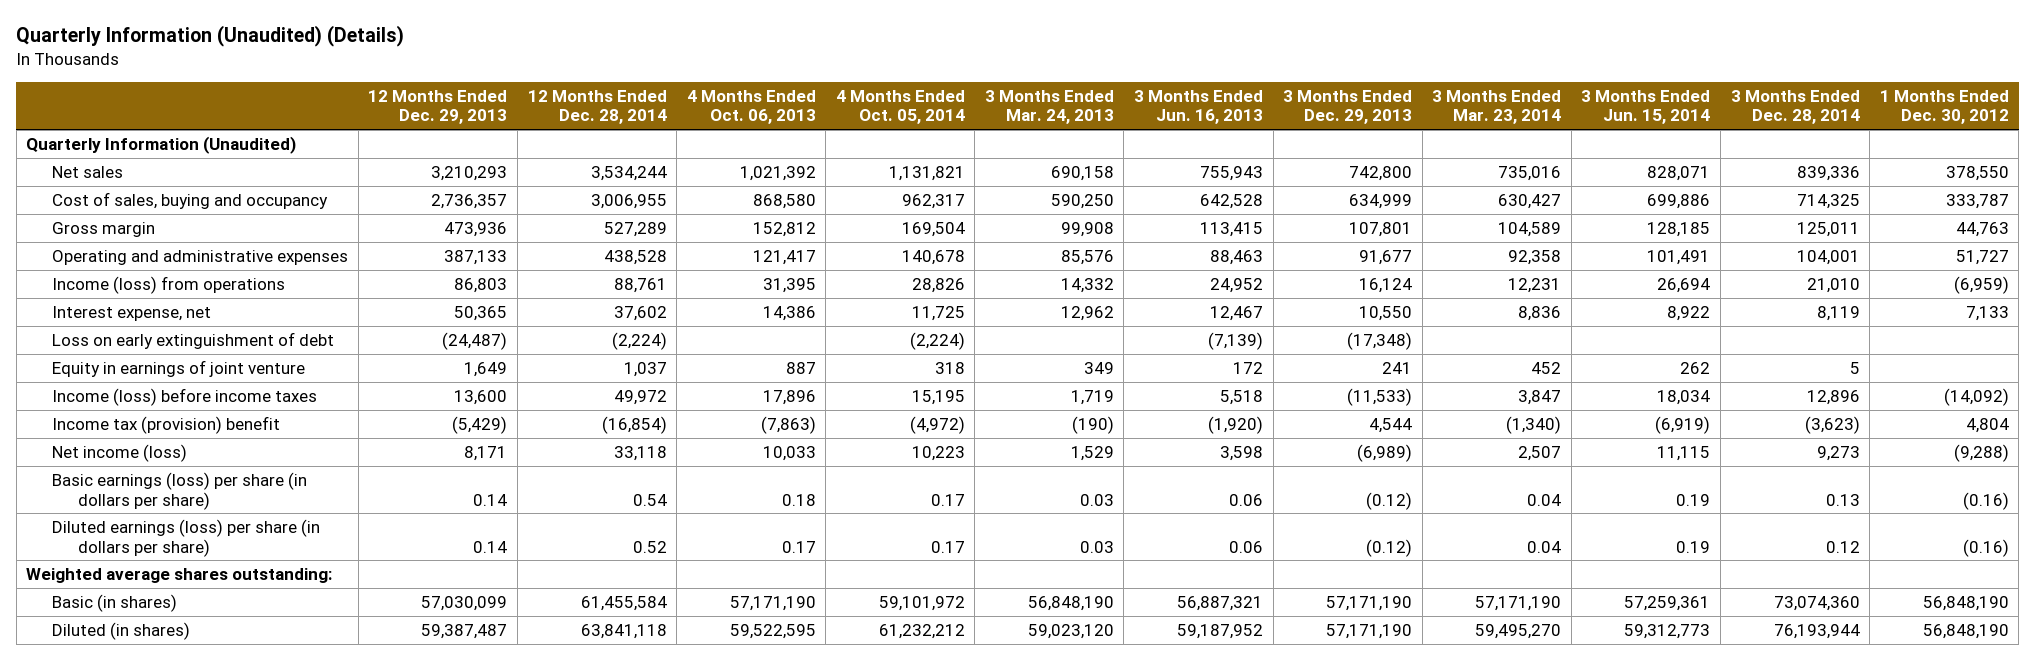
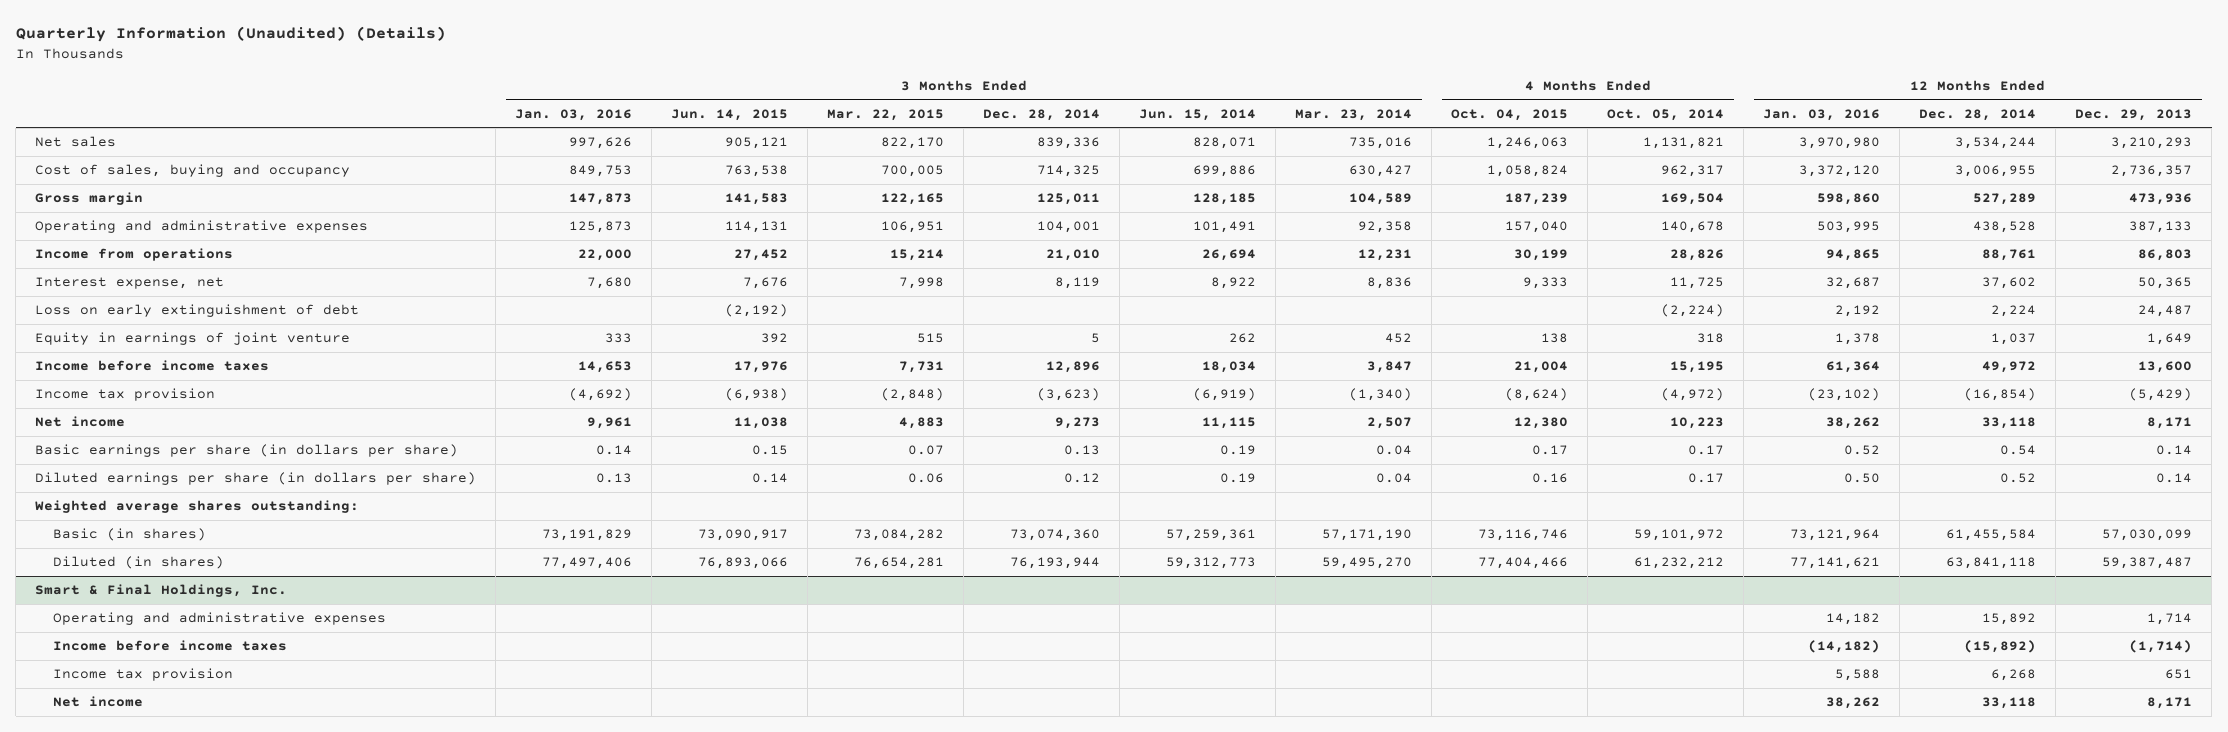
[686,89,816,125] 4 Months Ended Oct. 06, 2013 -> none
[984,89,1114,125] 3 Months Ended Mar. 24, 2013 -> none
[1134,89,1264,125] 3 Months Ended Jun. 16, 2013 -> none
[1283,89,1413,125] 3 Months Ended Dec. 29, 2013 -> none
[1879,89,2009,125] 1 Months Ended Dec. 30, 2012 -> none
none -> [515,108,633,121] Jan. 03, 2016
none -> [671,108,789,121] Jun. 14, 2015
none -> [827,108,945,121] Mar. 22, 2015
none -> [1451,108,1569,121] Oct. 04, 2015
none -> [1763,108,1881,121] Jan. 03, 2016
[26,135,297,154] Quarterly Information (Unaudited) -> none
[52,275,286,294] Income (loss) from operations -> [35,248,234,262] Income from operations
[442,331,508,350] (24,487) -> [2138,305,2193,318] 24,487
[611,331,667,350] (2,224) -> [1991,305,2037,318] 2,224
[52,387,318,406] Income (loss) before income taxes -> [35,360,270,372] Income before income taxes
[52,415,281,434] Income tax (provision) benefit -> [35,388,216,402] Income tax provision
[52,443,188,462] Net income (loss) -> [35,416,126,428] Net income
[52,471,308,510] Basic earnings (loss) per share (in dollars per share) -> [35,444,459,458] Basic earnings per share (in dollars per share)
[52,518,321,557] Diluted earnings (loss) per share (in dollars per share) -> [35,472,477,486] Diluted earnings per share (in dollars per share)
none -> [35,584,288,598] Smart & Final Holdings, Inc.
none -> [52,612,386,626] Operating and administrative expenses
none -> [52,640,287,652] Income before income taxes
none -> [52,668,233,682] Income tax provision
none -> [52,696,143,708] Net income

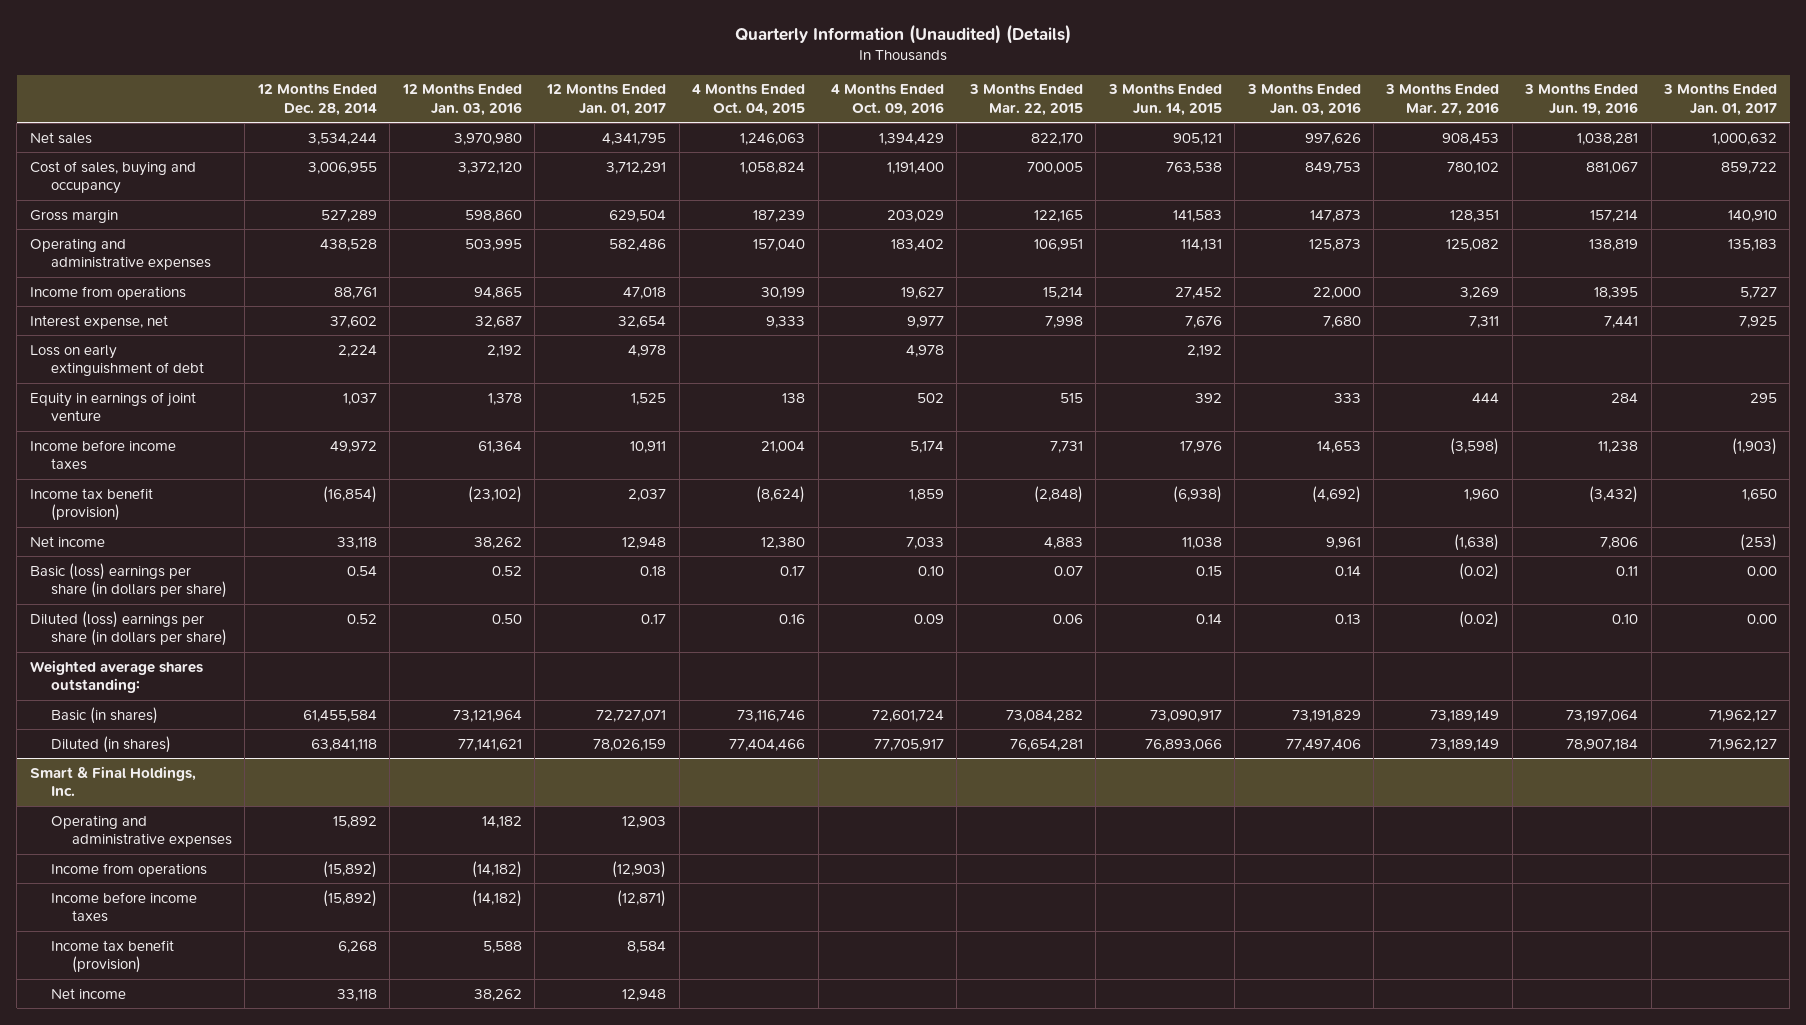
[983,108,1101,121] Dec. 28, 2014 -> none
[1139,108,1257,121] Jun. 15, 2014 -> none
[1295,108,1413,121] Mar. 23, 2014 -> none
[1607,108,1725,121] Oct. 05, 2014 -> none
[2075,108,2193,121] Dec. 29, 2013 -> none
none -> [546,83,667,117] 12 Months Ended Jan. 01, 2017
none -> [831,83,945,117] 4 Months Ended Oct. 09, 2016
none -> [1385,83,1500,117] 3 Months Ended Mar. 27, 2016
none -> [1524,83,1639,117] 3 Months Ended Jun. 19, 2016
none -> [1662,83,1777,117] 3 Months Ended Jan. 01, 2017
[725,304,789,318] (2,192) -> [1186,344,1222,357] 2,192
[35,388,216,402] Income tax provision -> [29,487,153,522] Income tax benefit (provision)
[35,444,459,458] Basic earnings per share (in dollars per share) -> [29,562,227,599] Basic (loss) earnings per share (in dollars per share)
[35,472,477,486] Diluted earnings per share (in dollars per share) -> [29,610,227,647] Diluted (loss) earnings per share (in dollars per share)
none -> [50,862,207,877] Income from operations
[52,668,233,682] Income tax provision -> [50,939,174,974] Income tax benefit (provision)

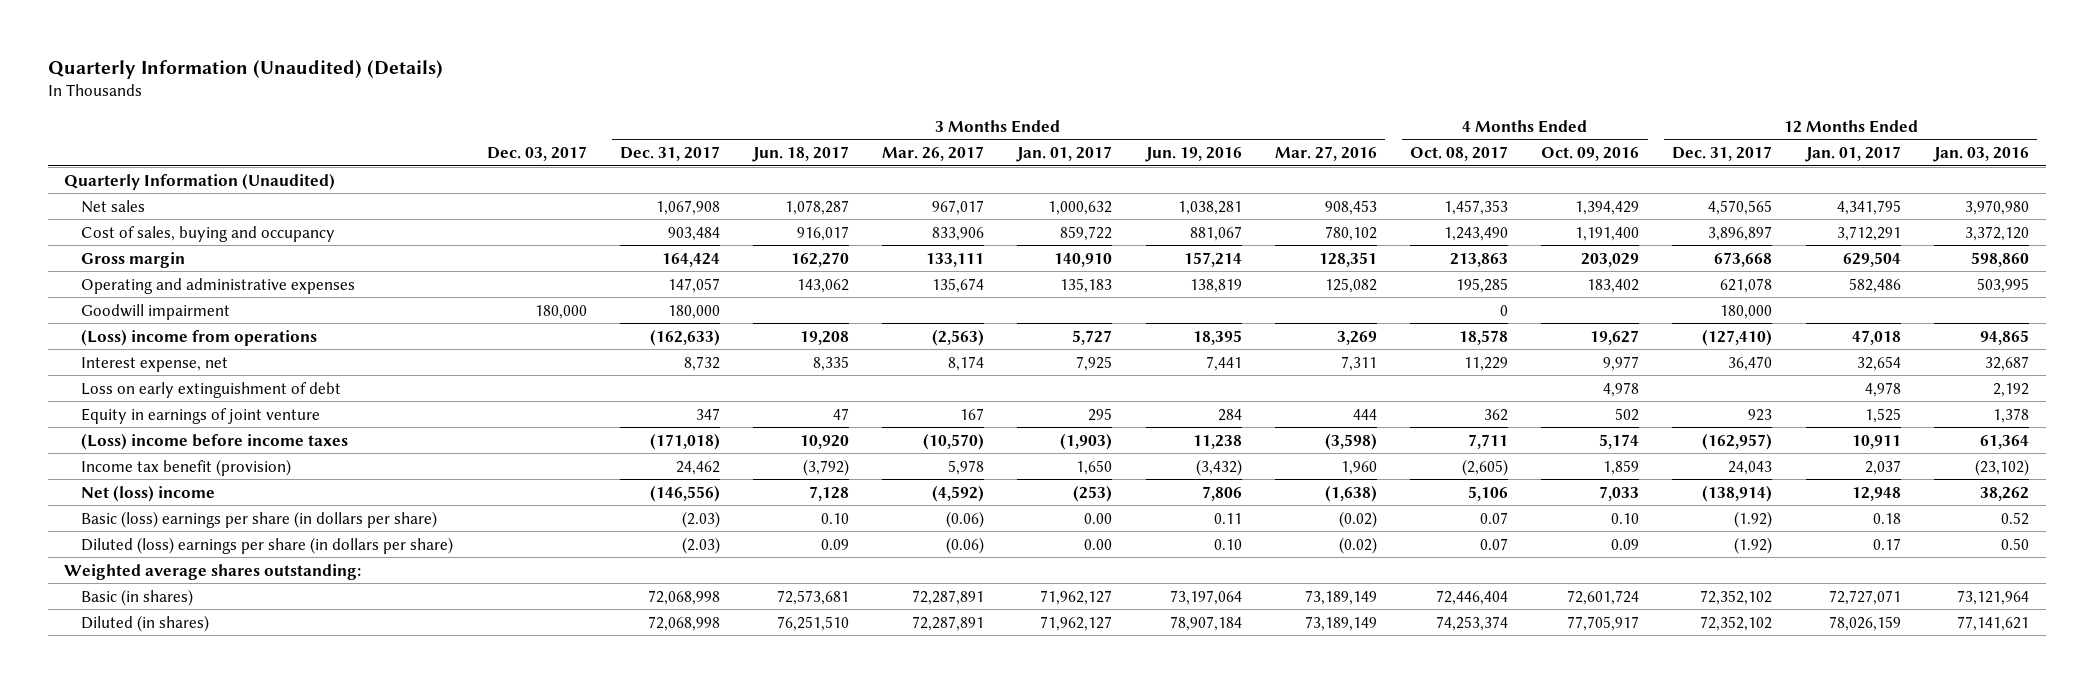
[256,83,377,117] 12 Months Ended Dec. 28, 2014 -> none
[692,83,806,117] 4 Months Ended Oct. 04, 2015 -> none
[968,83,1083,117] 3 Months Ended Mar. 22, 2015 -> none
[1107,83,1222,117] 3 Months Ended Jun. 14, 2015 -> none
[1246,83,1361,117] 3 Months Ended Jan. 03, 2016 -> none
none -> [486,146,587,162] Dec. 03, 2017
none -> [619,146,720,162] Dec. 31, 2017
none -> [752,146,850,163] Jun. 18, 2017
none -> [882,146,985,162] Mar. 26, 2017
none -> [1410,146,1509,162] Oct. 08, 2017
none -> [1672,146,1773,162] Dec. 31, 2017
none -> [64,172,336,190] Quarterly Information (Unaudited)
none -> [81,303,231,320] Goodwill impairment
[29,285,186,300] Income from operations -> [81,328,318,346] (Loss) income from operations
[29,439,176,471] Income before income taxes -> [81,432,349,450] (Loss) income before income taxes
[29,535,105,547] Net income -> [81,484,216,502] Net (loss) income
[29,765,196,797] Smart & Final Holdings, Inc. -> none
[50,814,233,848] Operating and administrative expenses -> none
[50,862,207,877] Income from operations -> none
[50,891,197,923] Income before income taxes -> none
[50,939,174,974] Income tax benefit (provision) -> none
[50,987,126,999] Net income -> none

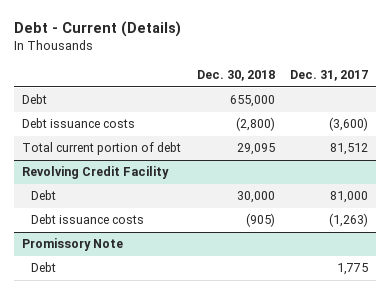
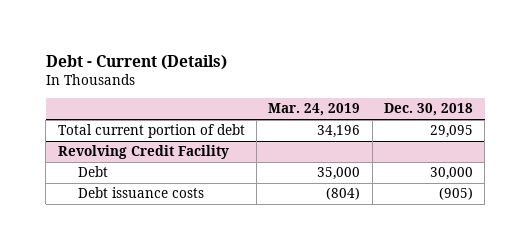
[290,69,369,81] Dec. 31, 2017 -> none
none -> [268,103,361,117] Mar. 24, 2019
[22,94,48,105] Debt -> none
[22,118,136,129] Debt issuance costs -> none
[22,238,124,252] Promissory Note -> none
[30,262,56,273] Debt -> none

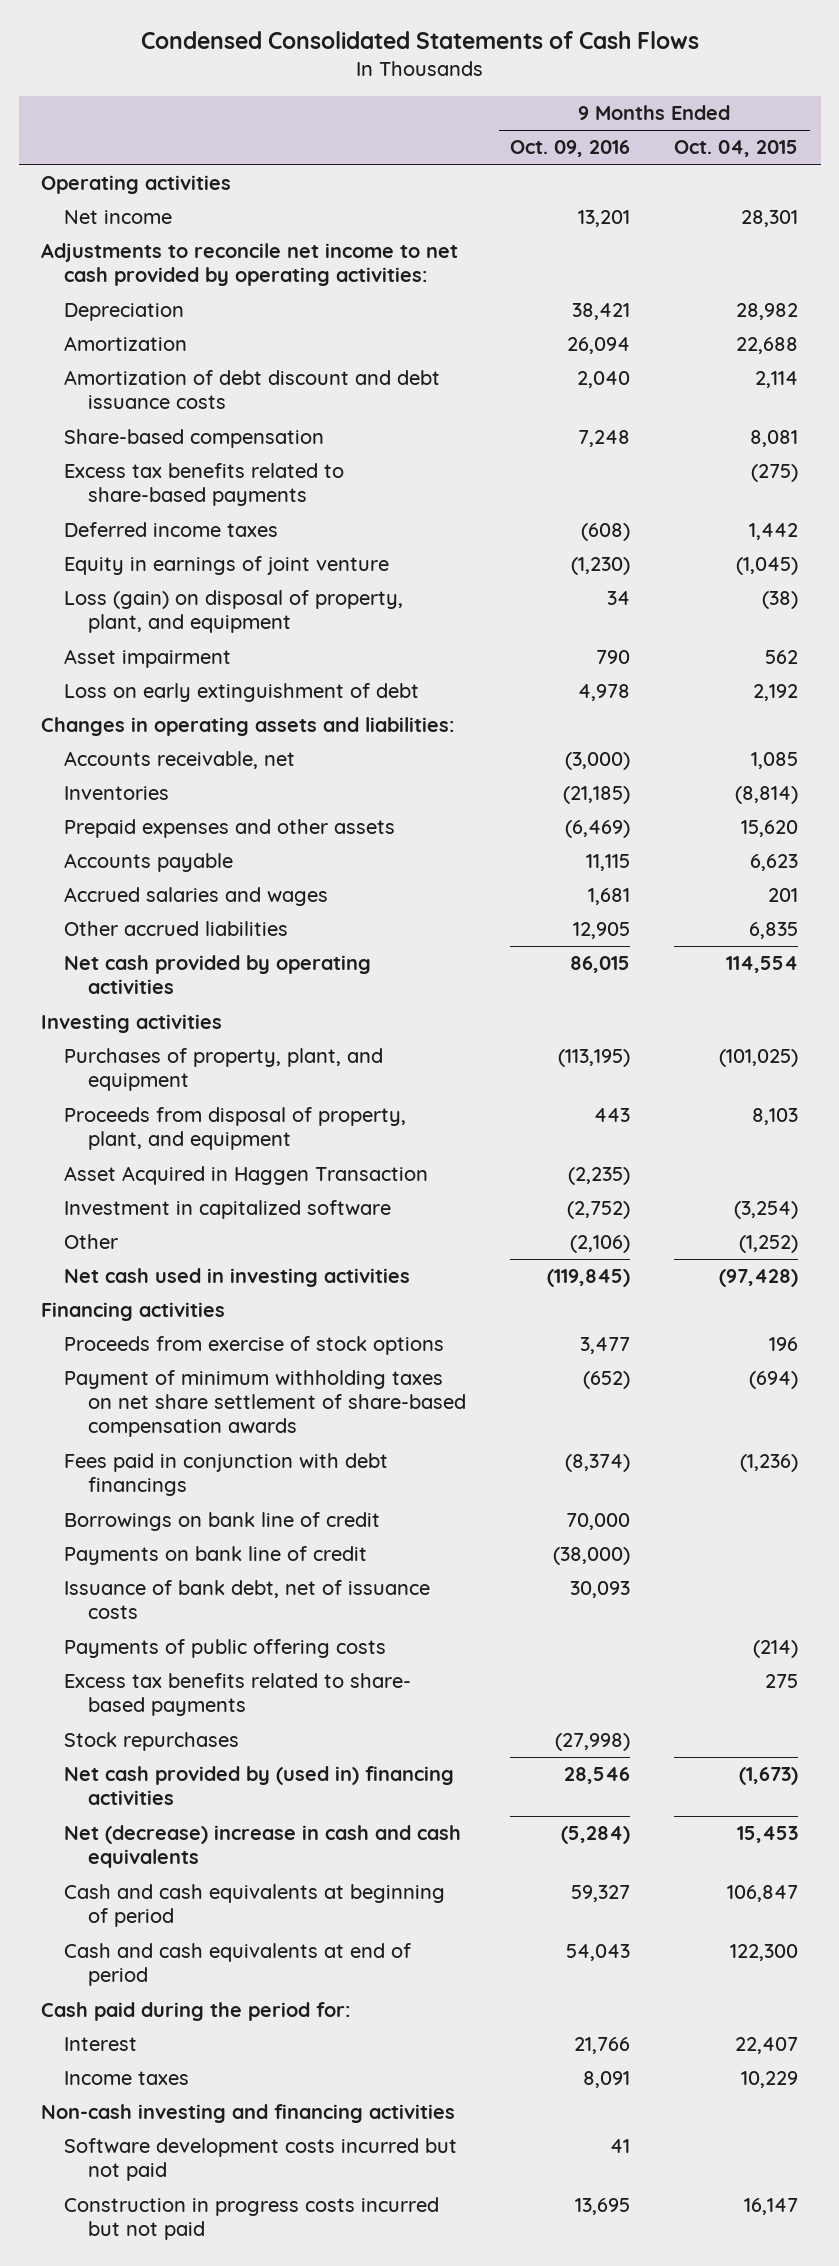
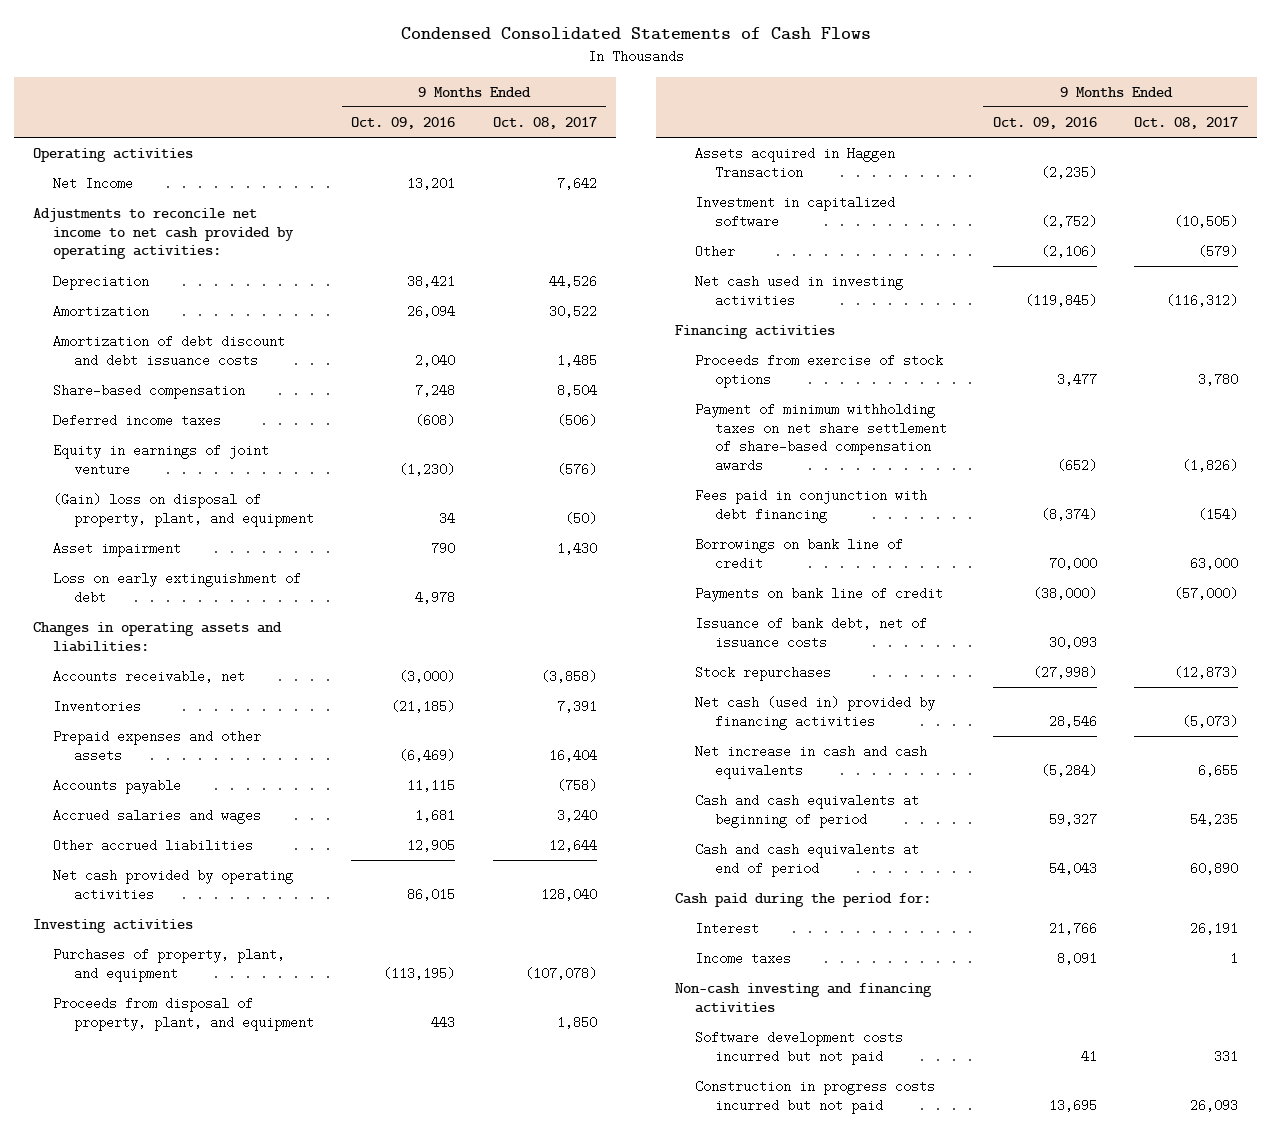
[674,140,799,158] Oct. 04, 2015 -> none
none -> [493,116,598,129] Oct. 08, 2017
[64,210,173,225] Net income -> [53,177,134,191] Net Income
[64,463,345,507] Excess tax benefits related to share-based payments -> none
[64,590,404,634] Loss (gain) on disposal of property, plant, and equipment -> [53,493,314,527] (Gain) loss on disposal of property, plant, and equipment
[64,1166,429,1186] Asset Acquired in Haggen Transaction -> [694,147,895,179] Assets acquired in Haggen Transaction
[64,1453,389,1497] Fees paid in conjunction with debt financings -> [694,489,927,523] Fees paid in conjunction with debt financing
[64,1639,387,1659] Payments of public offering costs -> none
[64,1673,412,1717] Excess tax benefits related to share- based payments -> none
[64,1766,455,1806] Net cash provided by (used in) financing activities -> [694,696,935,730] Net cash (used in) provided by financing activities
[64,1825,462,1869] Net (decrease) increase in cash and cash equivalents -> [694,745,927,779] Net increase in cash and cash equivalents

